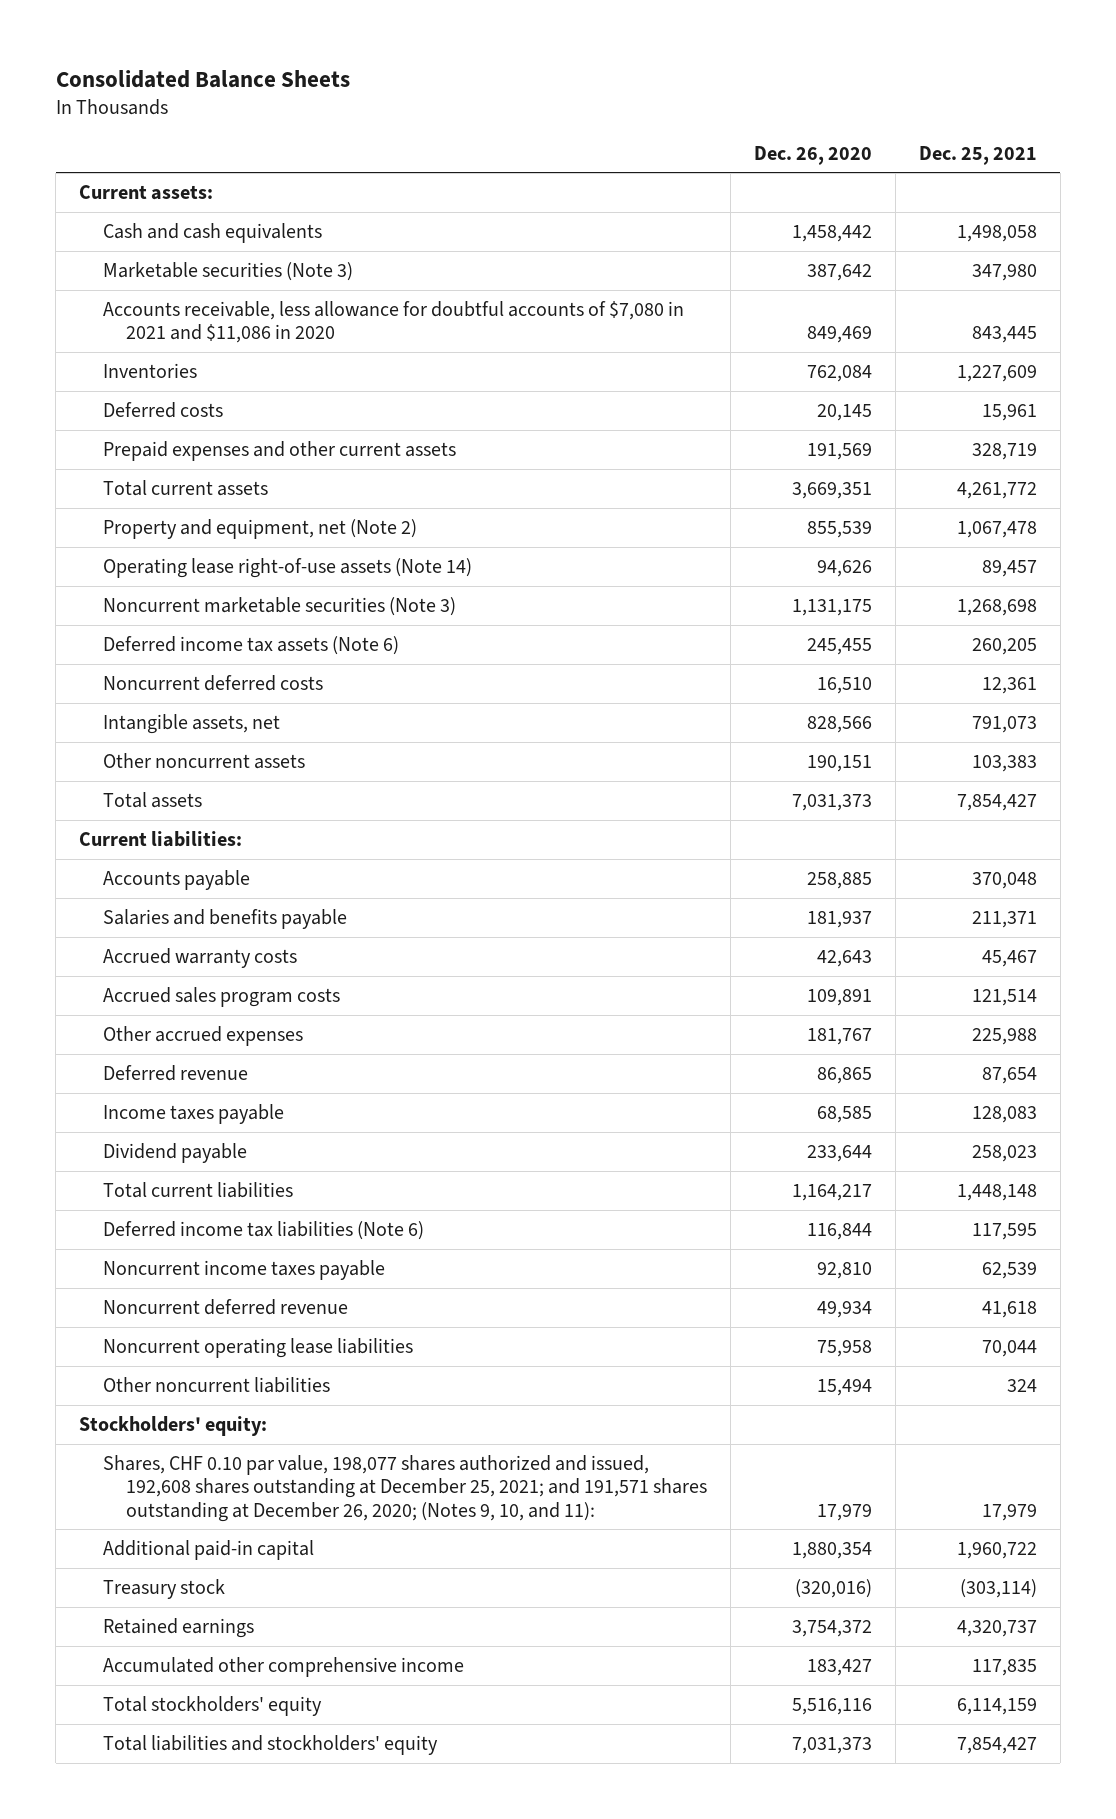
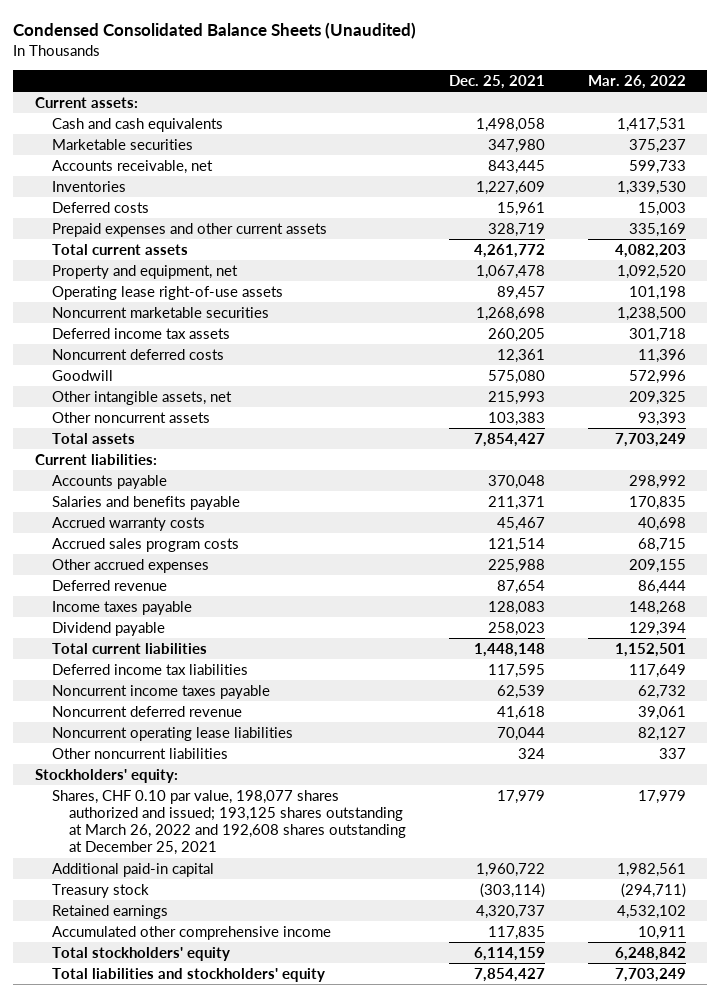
[55,69,350,88] Consolidated Balance Sheets -> [13,21,417,39] Condensed Consolidated Balance Sheets (Unaudited)
[753,145,872,165] Dec. 26, 2020 -> none
none -> [587,75,686,90] Mar. 26, 2022
[102,261,353,281] Marketable securities (Note 3) -> [51,138,193,150] Marketable securities
[102,300,684,344] Accounts receivable, less allowance for doubtful accounts of $7,080 in 2021 and $11,086 in 2020 -> [51,159,213,174] Accounts receivable, net
[102,518,417,539] Property and equipment, net (Note 2) -> [51,264,238,279] Property and equipment, net
[102,557,472,578] Operating lease right-of-use assets (Note 14) -> [51,285,283,300] Operating lease right-of-use assets
[102,596,456,616] Noncurrent marketable securities (Note 3) -> [51,306,269,318] Noncurrent marketable securities
[102,635,399,655] Deferred income tax assets (Note 6) -> [51,327,230,339] Deferred income tax assets
none -> [51,369,113,381] Goodwill
[102,713,280,734] Intangible assets, net -> [51,390,232,405] Other intangible assets, net
[971,715,1037,733] 791,073 -> [488,390,546,405] 215,993
[102,1220,424,1240] Deferred income tax liabilities (Note 6) -> [51,663,248,675] Deferred income tax liabilities
[102,1454,708,1522] Shares, CHF 0.10 par value, 198,077 shares authorized and issued, 192,608 shares outstanding at December 25, 2021; and 191,571 shares outstanding at December 26, 2020; (Notes 9, 10, and 11): -> [51,789,407,856] Shares, CHF 0.10 par value, 198,077 shares authorized and issued; 193,125 shares outstanding at March 26, 2022 and 192,608 shares outstanding at December 25, 2021

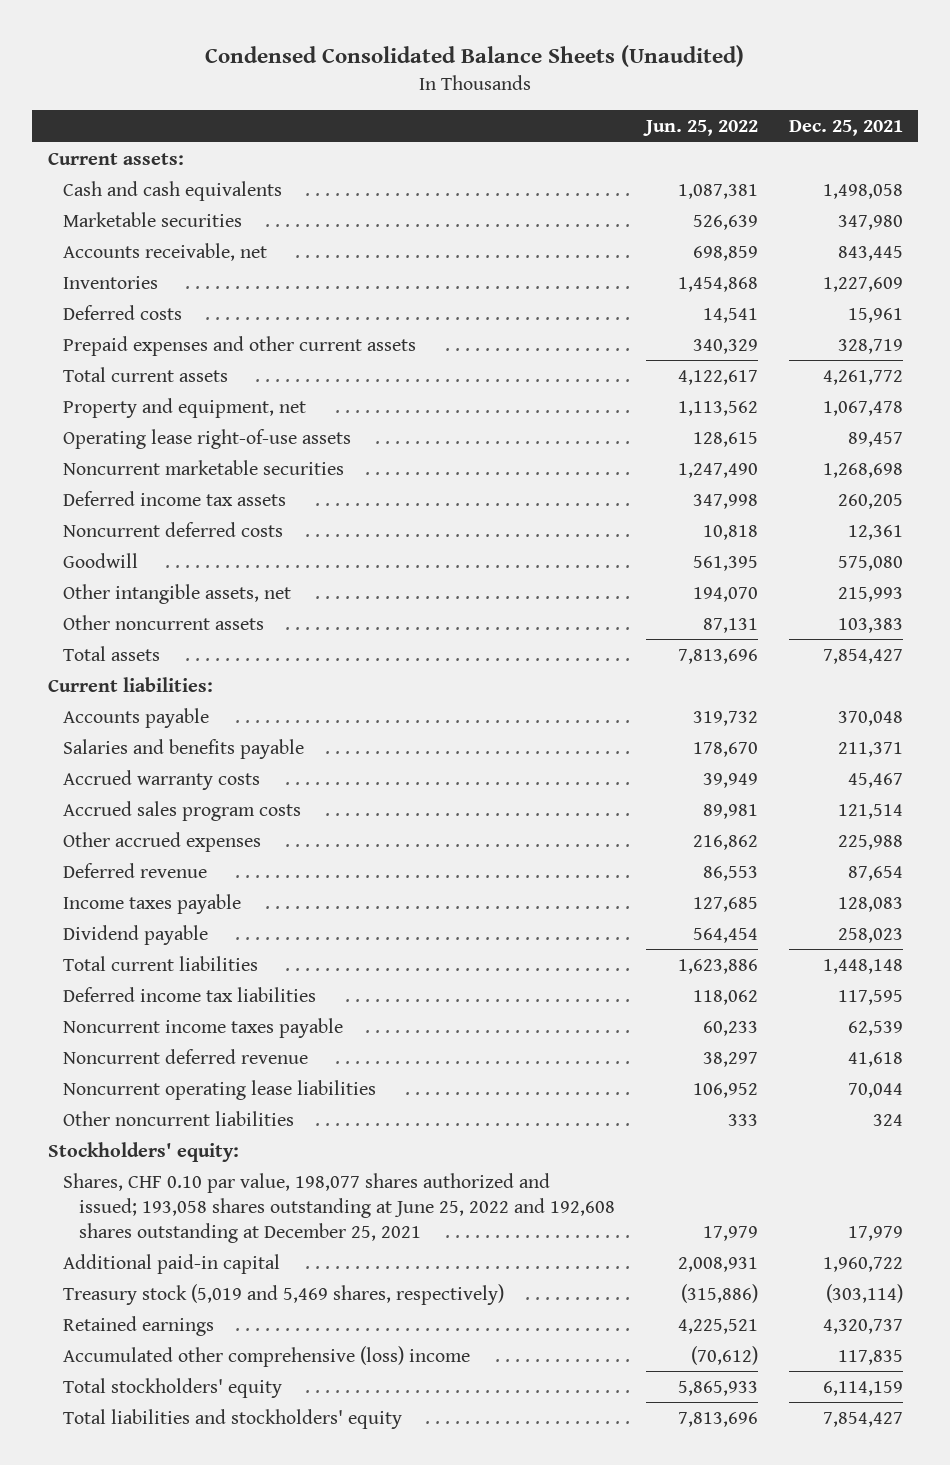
[587,75,686,90] Mar. 26, 2022 -> none
none -> [642,120,758,137] Jun. 25, 2022
[51,789,407,856] Shares, CHF 0.10 par value, 198,077 shares authorized and issued; 193,125 shares outstanding at March 26, 2022 and 192,608 shares outstanding at December 25, 2021 -> [63,1172,615,1243] Shares, CHF 0.10 par value, 198,077 shares authorized and issued; 193,058 shares outstanding at June 25, 2022 and 192,608 shares outstanding at December 25, 2021
[51,883,149,898] Treasury stock -> [63,1283,505,1305] Treasury stock (5,019 and 5,469 shares, respectively)
[51,925,331,940] Accumulated other comprehensive income -> [63,1345,471,1367] Accumulated other comprehensive (loss) income

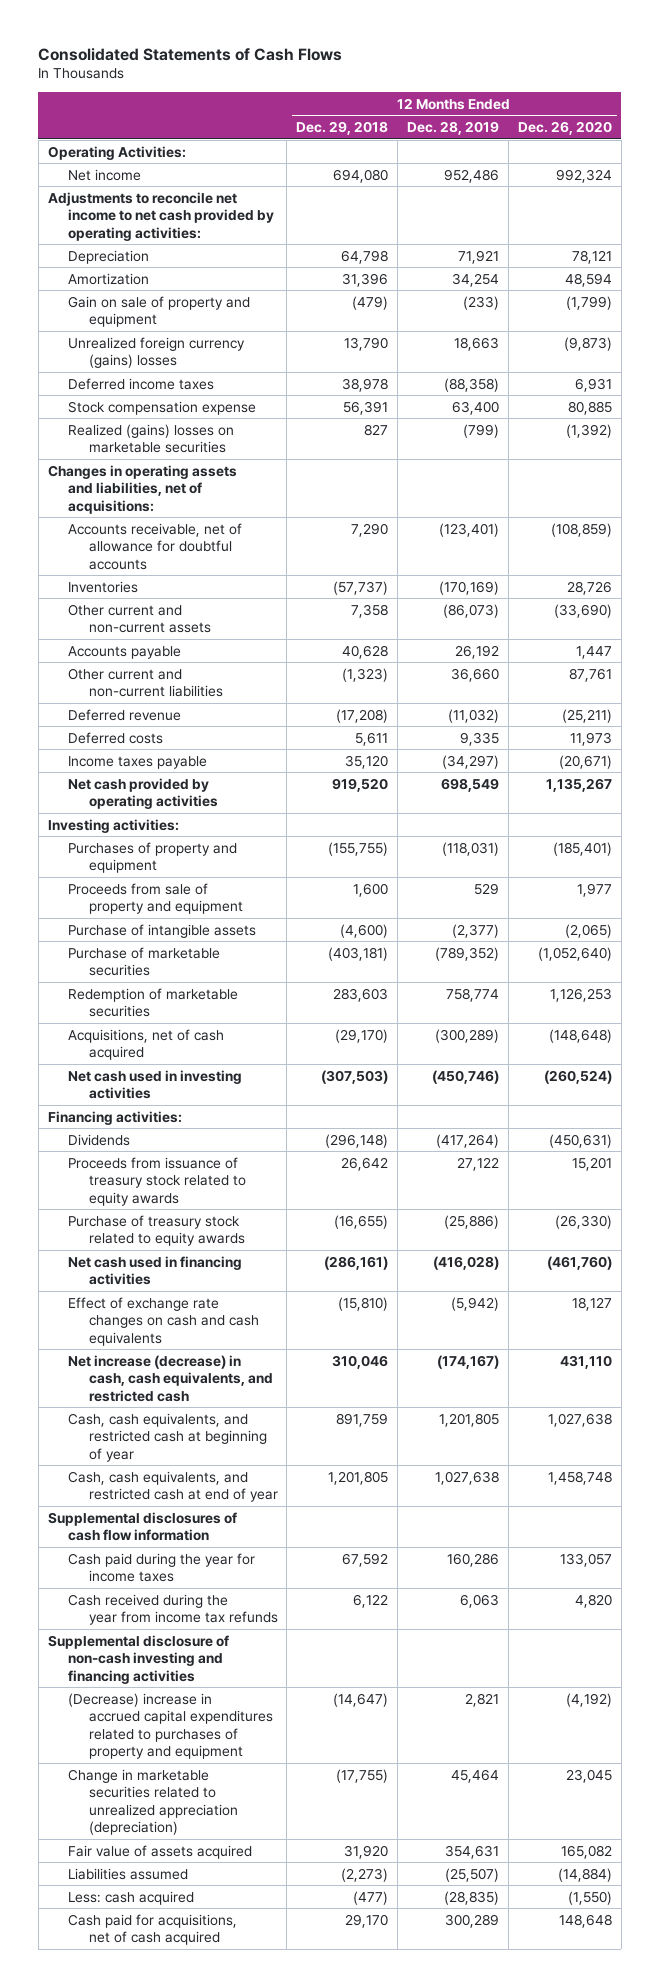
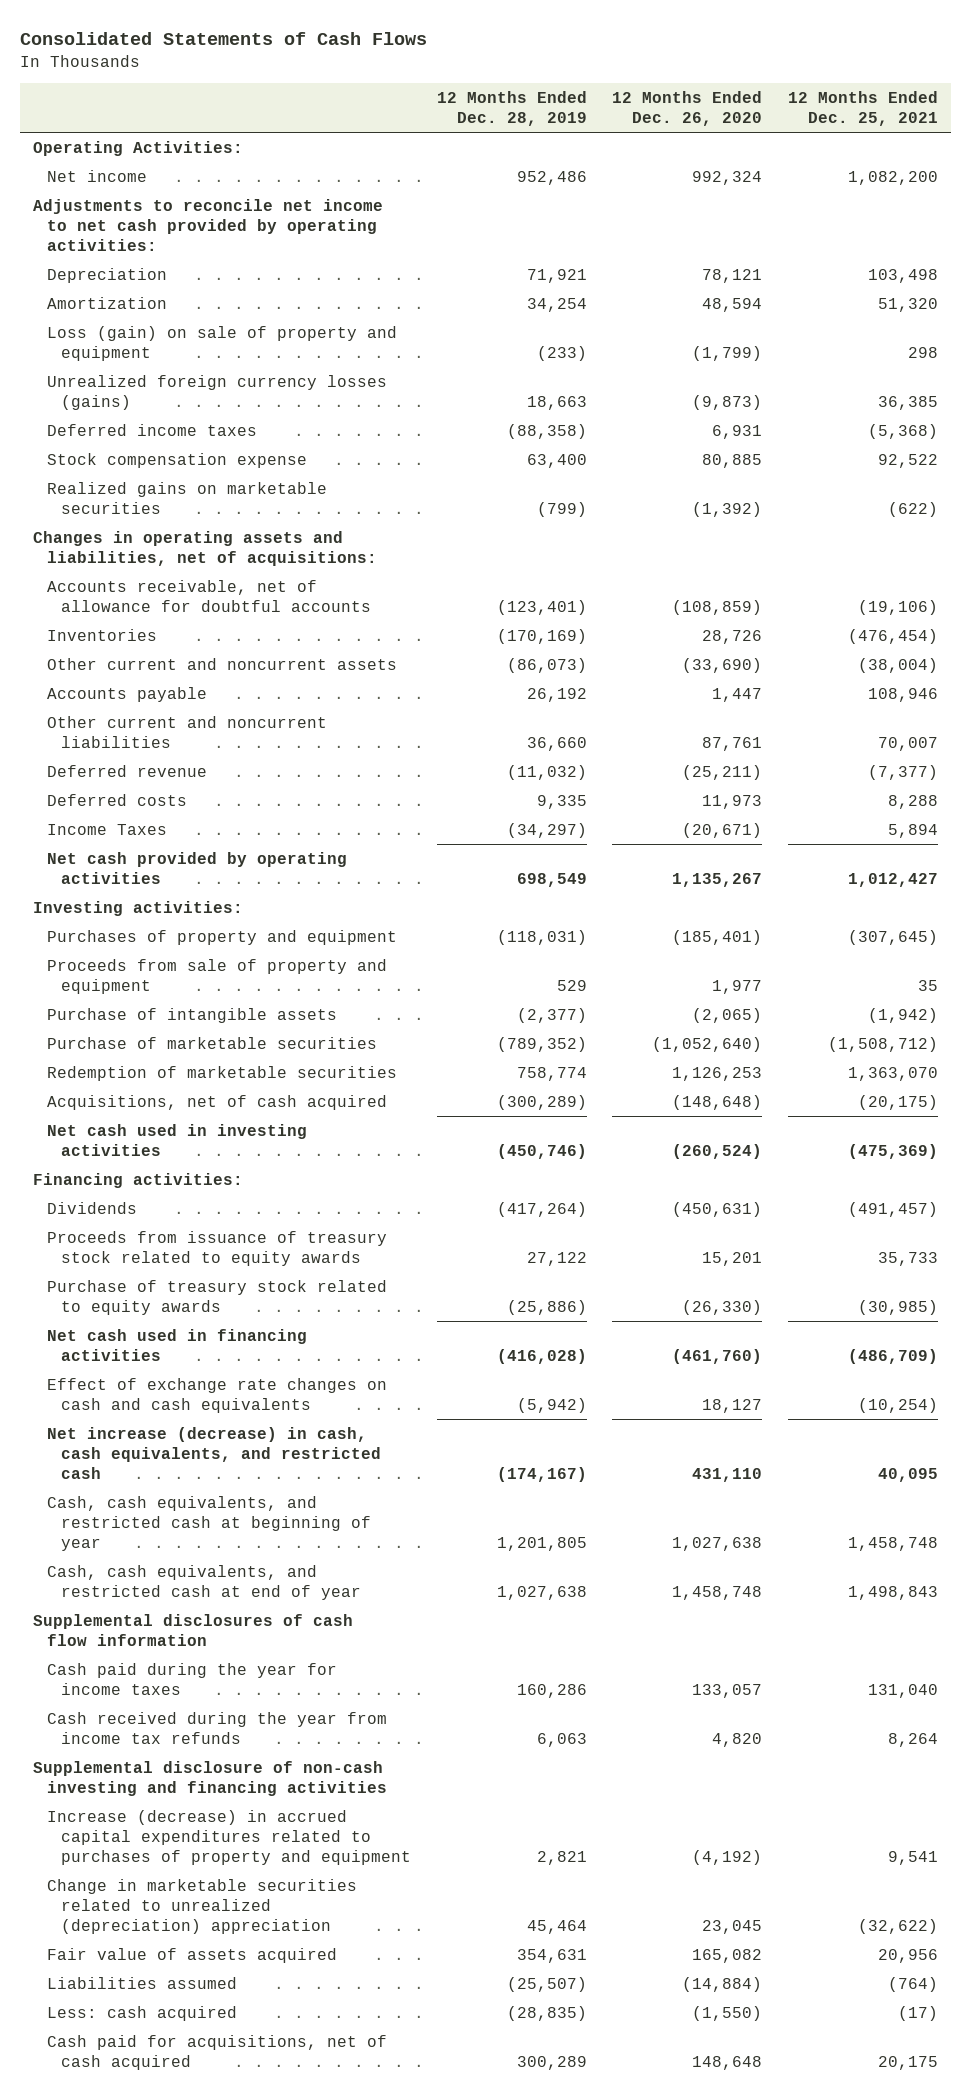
[296,120,389,135] Dec. 29, 2018 -> none
none -> [788,91,939,127] 12 Months Ended Dec. 25, 2021
[68,295,251,328] Gain on sale of property and equipment -> [46,325,397,361] Loss (gain) on sale of property and equipment
[68,336,246,369] Unrealized foreign currency (gains) losses -> [46,374,387,410] Unrealized foreign currency losses (gains)
[68,423,235,454] Realized (gains) losses on marketable securities -> [46,481,327,514] Realized gains on marketable securities
[68,603,211,634] Other current and non-current assets -> [46,657,397,670] Other current and noncurrent assets
[68,667,223,698] Other current and non-current liabilities -> [46,715,327,748] Other current and noncurrent liabilities
[68,755,208,769] Income taxes payable -> [46,823,167,835] Income Taxes
[68,1692,273,1760] (Decrease) increase in accrued capital expenditures related to purchases of property and equipment -> [46,1809,411,1865] Increase (decrease) in accrued capital expenditures related to purchases of property and equipment
[68,1768,238,1836] Change in marketable securities related to unrealized appreciation (depreciation) -> [46,1878,357,1934] Change in marketable securities related to unrealized (depreciation) appreciation

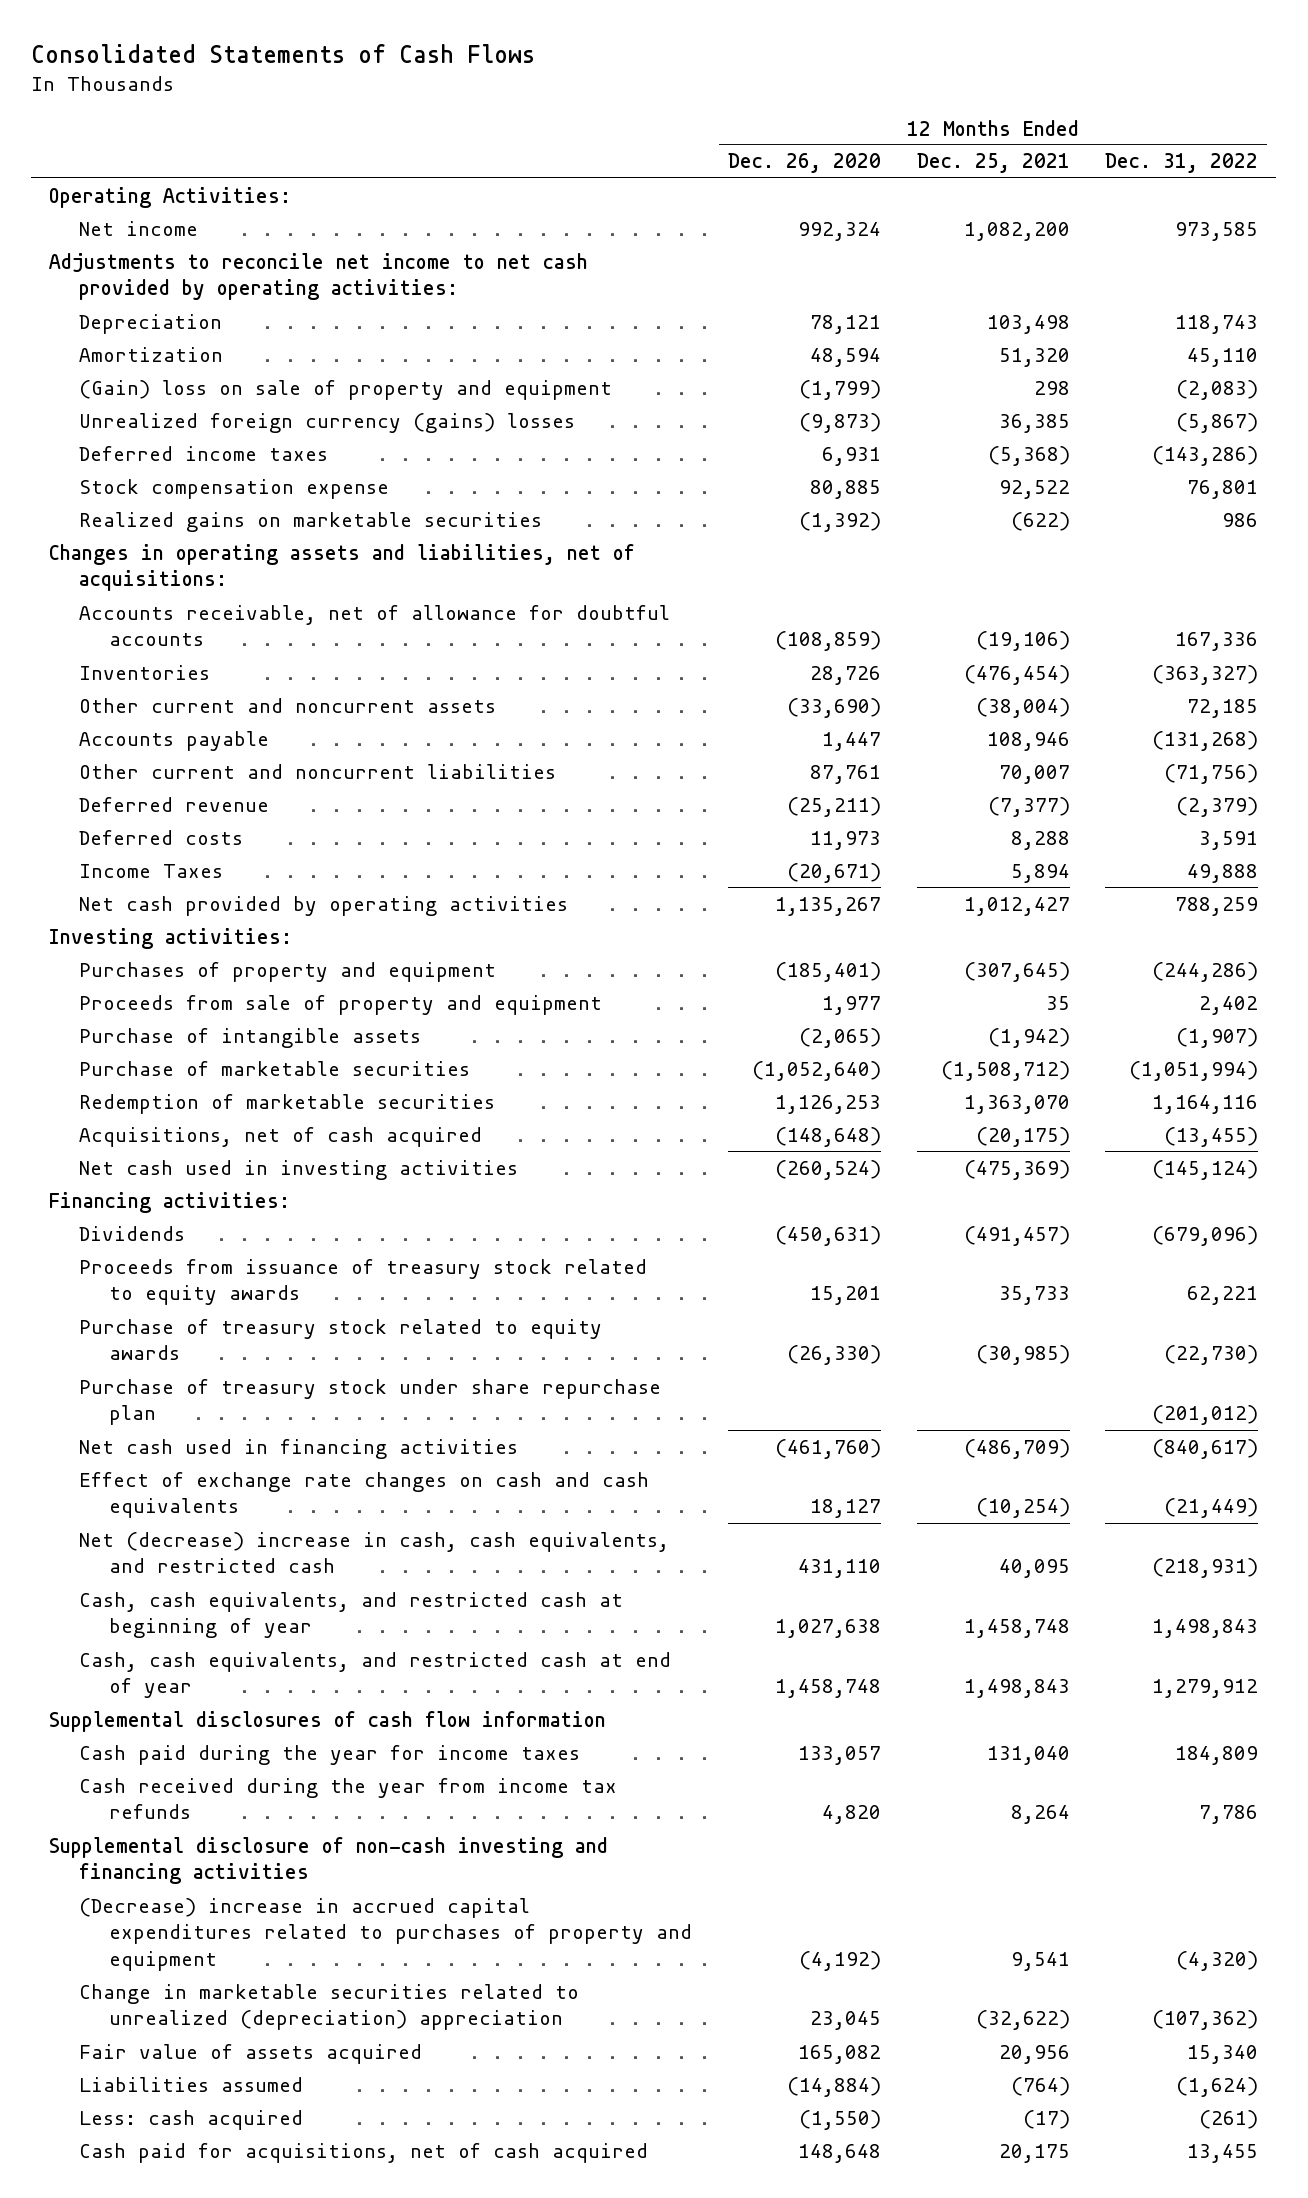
[436,91,587,127] 12 Months Ended Dec. 28, 2019 -> none
none -> [1105,153,1259,174] Dec. 31, 2022
[46,325,397,361] Loss (gain) on sale of property and equipment -> [79,379,613,400] (Gain) loss on sale of property and equipment
[46,374,387,410] Unrealized foreign currency losses (gains) -> [79,412,576,433] Unrealized foreign currency (gains) losses
none -> [79,1378,662,1426] Purchase of treasury stock under share repurchase plan
[46,1426,381,1479] Net increase (decrease) in cash, cash equivalents, and restricted cash -> [79,1531,670,1574] Net (decrease) increase in cash, cash equivalents, and restricted cash
[46,1809,411,1865] Increase (decrease) in accrued capital expenditures related to purchases of property and equipment -> [79,1897,693,1972] (Decrease) increase in accrued capital expenditures related to purchases of property and equipment

